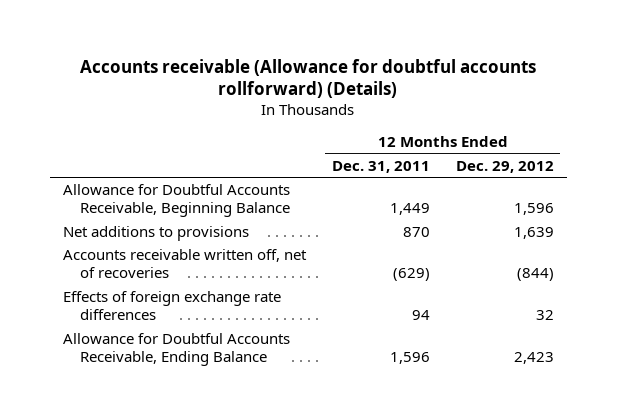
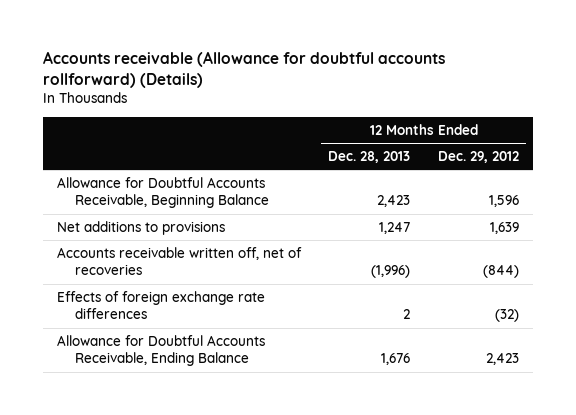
[331,160,430,173] Dec. 31, 2011 -> none
none -> [328,151,411,164] Dec. 28, 2013
[535,310,554,321] 32 -> [494,309,519,323] (32)

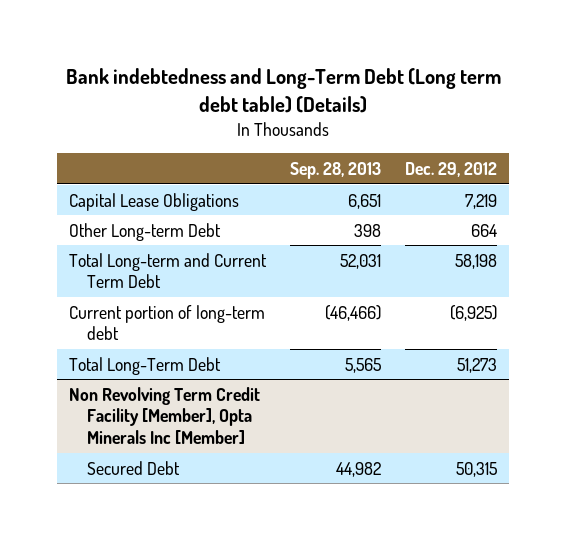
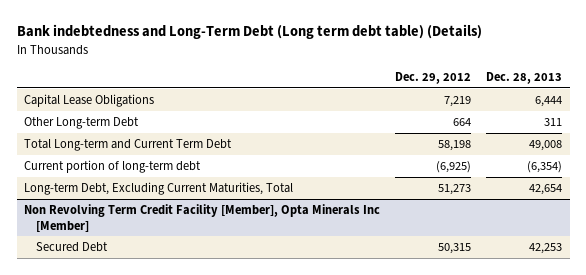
[289,162,381,180] Sep. 28, 2013 -> none
none -> [486,72,563,85] Dec. 28, 2013
[68,356,221,375] Total Long-Term Debt -> [24,182,294,196] Long-term Debt, Excluding Current Maturities, Total

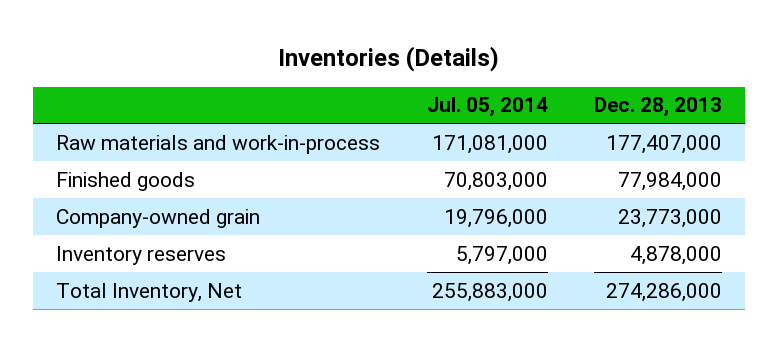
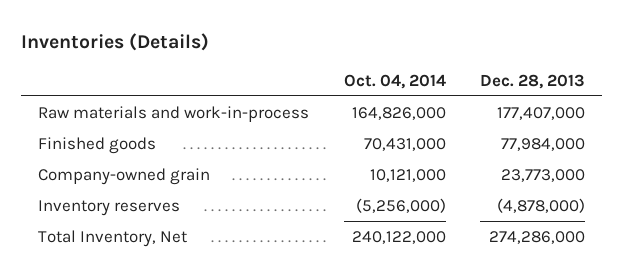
[426,97,548,118] Jul. 05, 2014 -> none
none -> [343,73,446,89] Oct. 04, 2014
[629,245,722,265] 4,878,000 -> [497,197,586,213] (4,878,000)

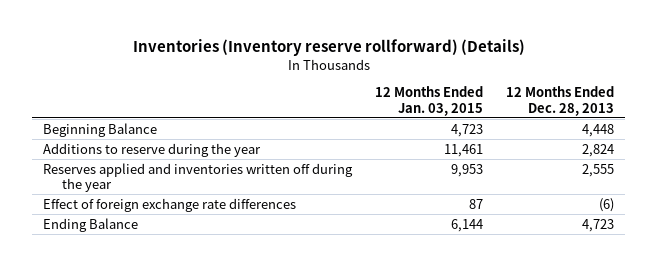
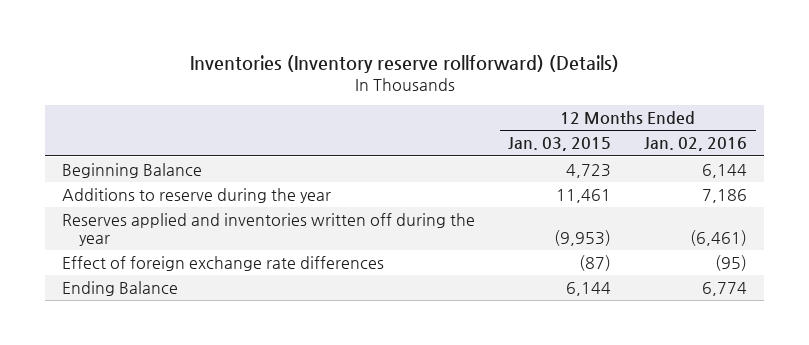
[505,86,614,116] 12 Months Ended Dec. 28, 2013 -> none
none -> [644,137,748,152] Jan. 02, 2016
[451,163,484,177] 9,953 -> [554,229,612,246] (9,953)
[469,198,484,209] 87 -> [579,255,612,272] (87)

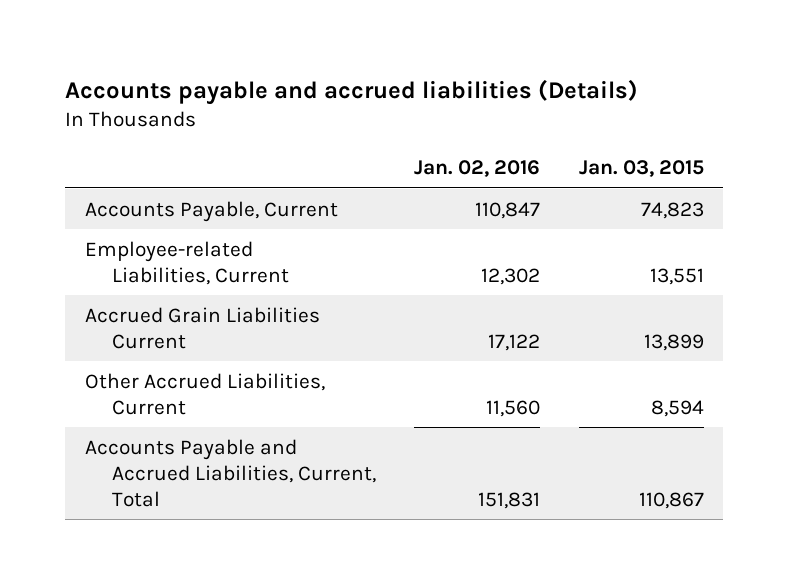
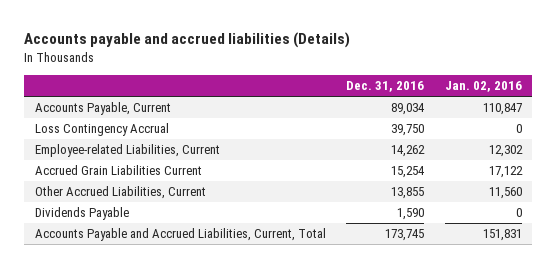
[578,160,704,178] Jan. 03, 2015 -> none
none -> [346,81,425,93] Dec. 31, 2016
none -> [34,123,169,137] Loss Contingency Accrual
none -> [34,207,129,221] Dividends Payable

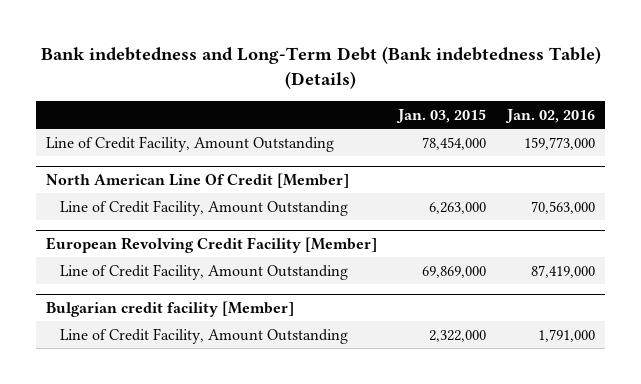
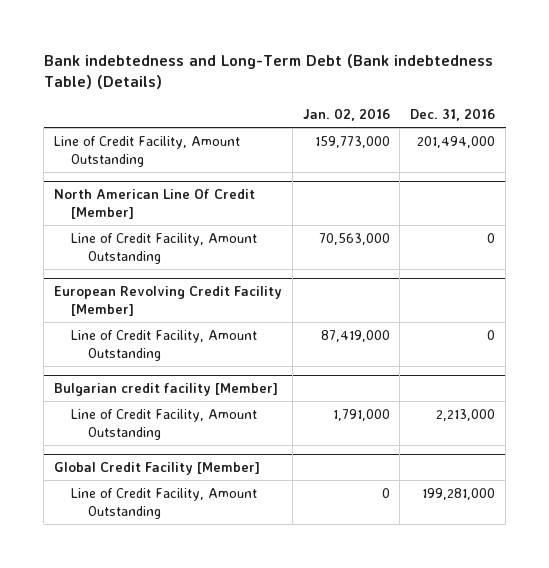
[396,108,487,123] Jan. 03, 2015 -> none
none -> [410,107,496,121] Dec. 31, 2016
none -> [54,461,261,475] Global Credit Facility [Member]
none -> [71,487,258,519] Line of Credit Facility, Amount Outstanding

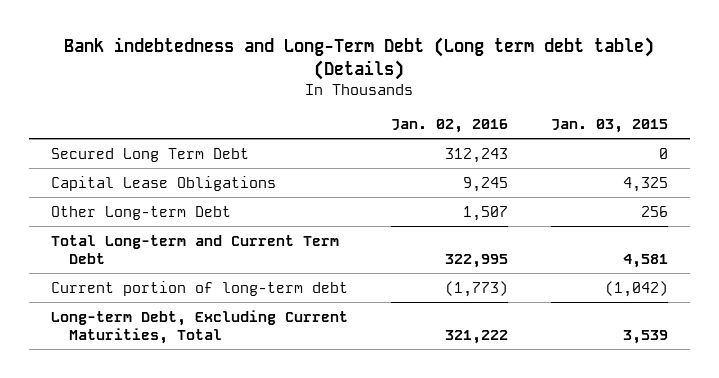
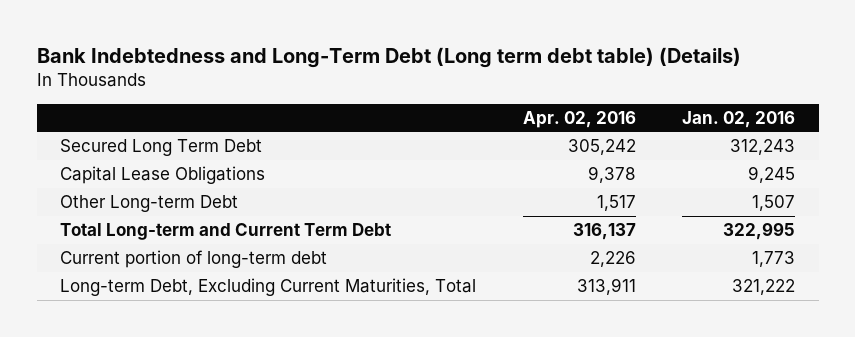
[64,36,655,80] Bank indebtedness and Long-Term Debt (Long term debt table) (Details) -> [36,47,741,69] Bank Indebtedness and Long-Term Debt (Long term debt table) (Details)
[550,119,668,134] Jan. 03, 2015 -> none
none -> [522,110,636,128] Apr. 02, 2016
[444,280,508,297] (1,773) -> [752,251,796,268] 1,773

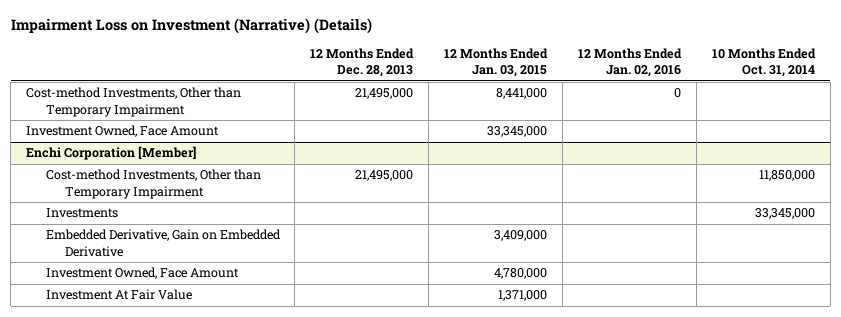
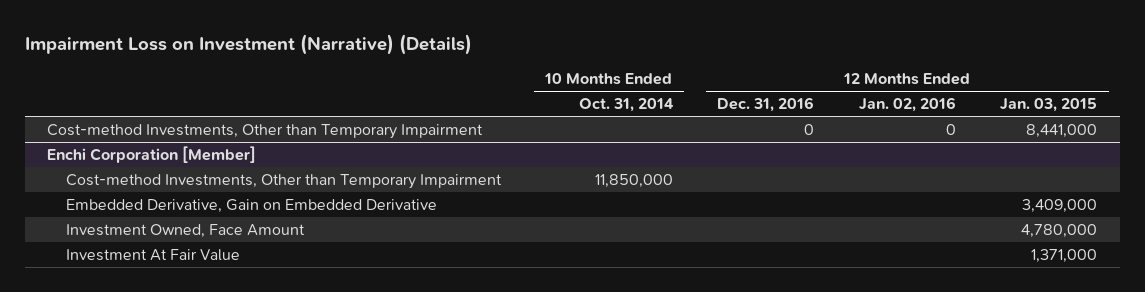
[310,48,415,78] 12 Months Ended Dec. 28, 2013 -> none
none -> [717,97,815,113] Dec. 31, 2016
[26,125,220,138] Investment Owned, Face Amount -> none
[45,208,118,219] Investments -> none

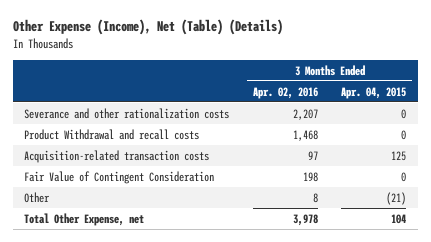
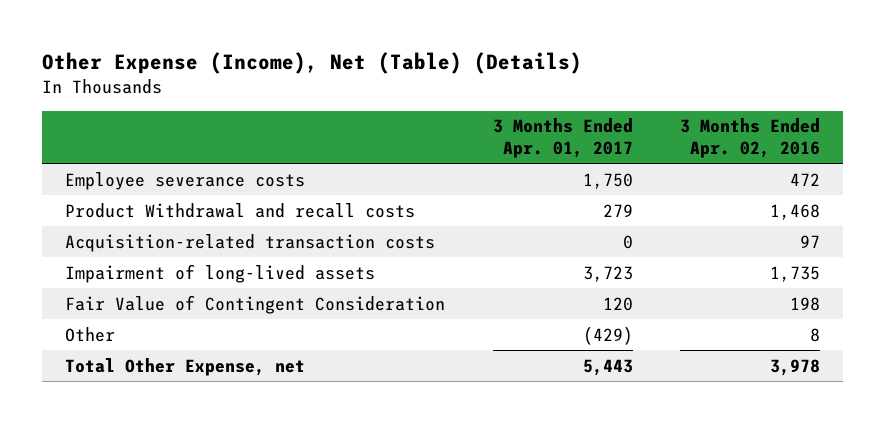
[341,86,407,99] Apr. 04, 2015 -> none
none -> [492,118,633,158] 3 Months Ended Apr. 01, 2017
[24,107,230,119] Severance and other rationalization costs -> [65,171,306,190] Employee severance costs
[292,108,318,120] 2,207 -> [789,172,820,186] 472
none -> [65,263,376,283] Impairment of long-lived assets

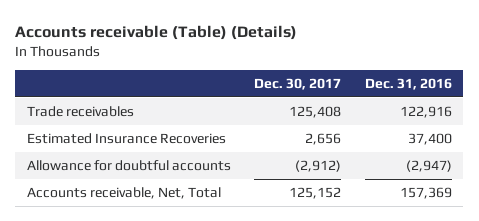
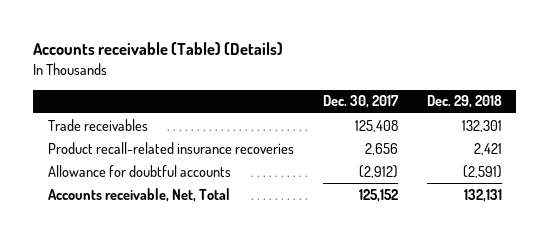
[364,77,452,90] Dec. 31, 2016 -> none
none -> [426,95,502,109] Dec. 29, 2018
[27,132,227,144] Estimated Insurance Recoveries -> [47,141,294,154] Product recall-related insurance recoveries

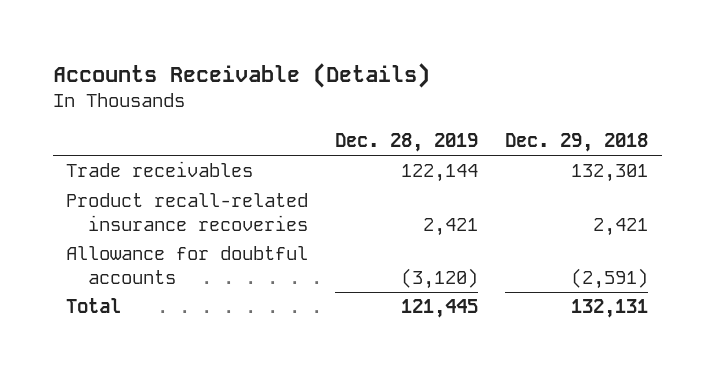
[32,42,283,56] Accounts receivable (Table) (Details) -> [52,62,430,88] Accounts Receivable (Details)
[322,95,399,109] Dec. 30, 2017 -> none
none -> [335,132,479,152] Dec. 28, 2019
[47,187,230,202] Accounts receivable, Net, Total -> [66,298,122,314] Total

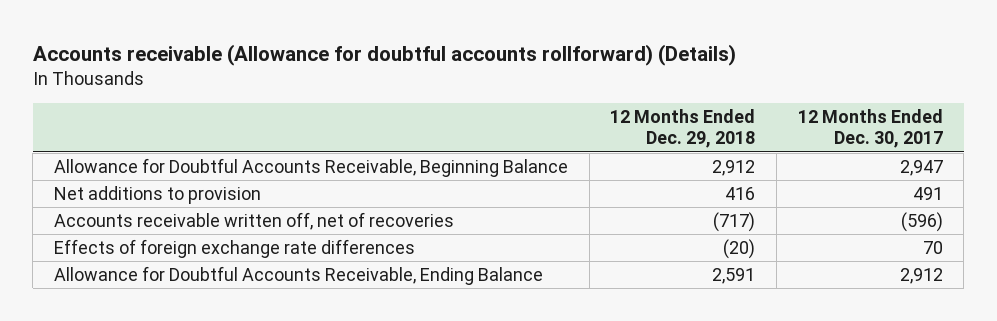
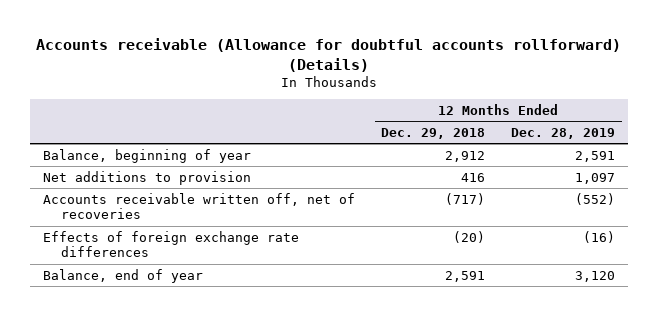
[797,109,943,149] 12 Months Ended Dec. 30, 2017 -> none
none -> [511,127,616,139] Dec. 28, 2019
[54,158,569,178] Allowance for Doubtful Accounts Receivable, Beginning Balance -> [43,148,252,163] Balance, beginning of year
[54,266,544,286] Allowance for Doubtful Accounts Receivable, Ending Balance -> [43,268,204,283] Balance, end of year

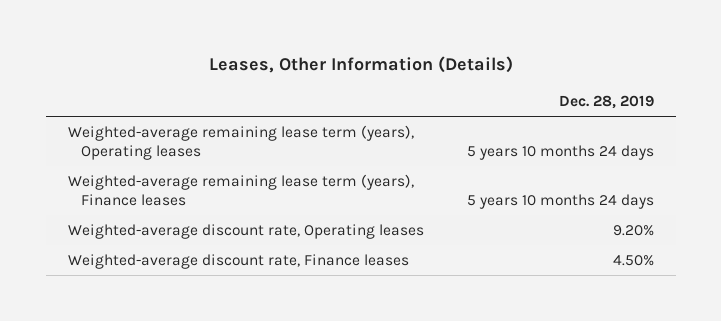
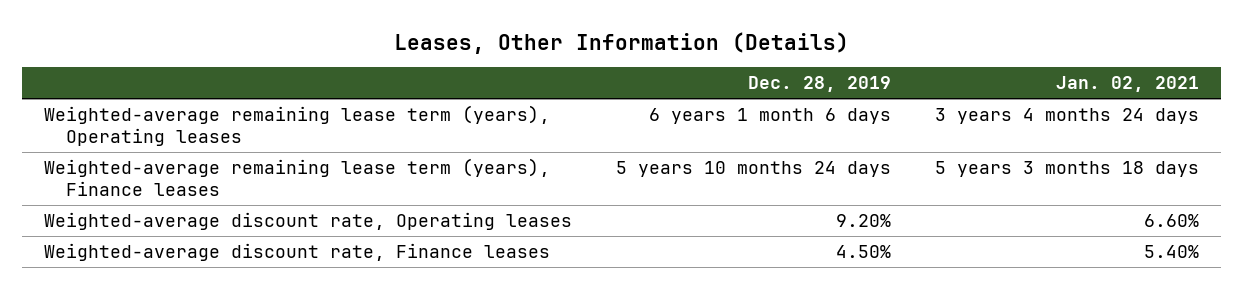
none -> [1056,76,1200,93] Jan. 02, 2021
[466,145,654,161] 5 years 10 months 24 days -> [649,108,892,125] 6 years 1 month 6 days

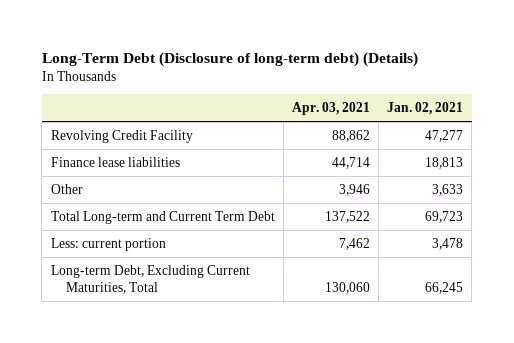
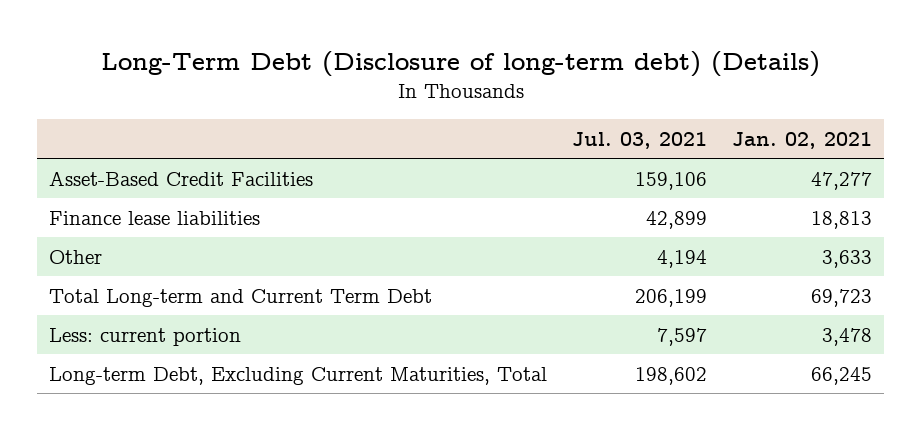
[291,102,370,116] Apr. 03, 2021 -> none
none -> [572,132,708,150] Jul. 03, 2021
[50,129,193,143] Revolving Credit Facility -> [49,170,314,186] Asset-Based Credit Facilities

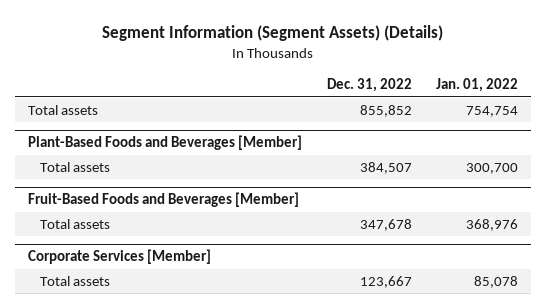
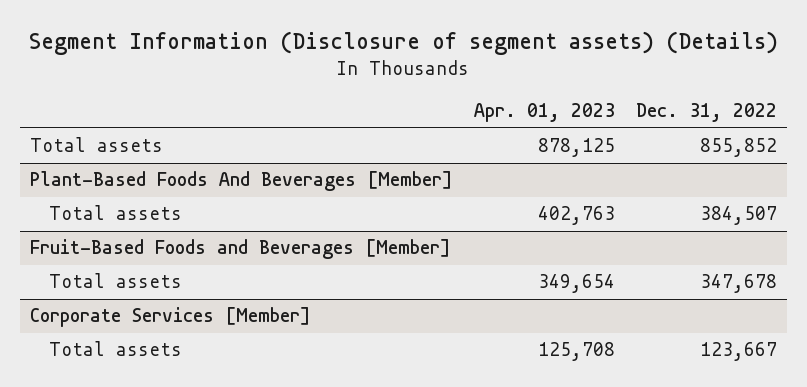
[102,25,444,42] Segment Information (Segment Assets) (Details) -> [28,31,779,56] Segment Information (Disclosure of segment assets) (Details)
[436,78,519,93] Jan. 01, 2022 -> none
none -> [473,103,615,123] Apr. 01, 2023
[27,135,302,151] Plant-Based Foods and Beverages [Member] -> [29,171,453,192] Plant-Based Foods And Beverages [Member]

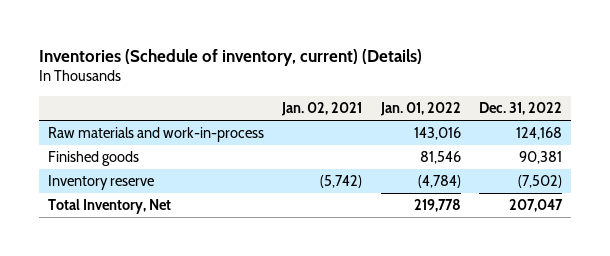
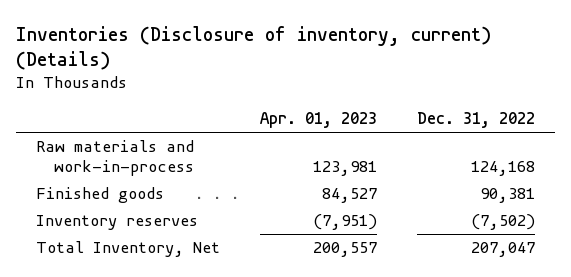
[38,48,422,66] Inventories (Schedule of inventory, current) (Details) -> [15,26,491,71] Inventories (Disclosure of inventory, current) (Details)
[281,102,363,117] Jan. 02, 2021 -> none
[379,102,461,117] Jan. 01, 2022 -> none
none -> [260,112,378,129] Apr. 01, 2023
[48,175,155,191] Inventory reserve -> [35,215,198,231] Inventory reserves

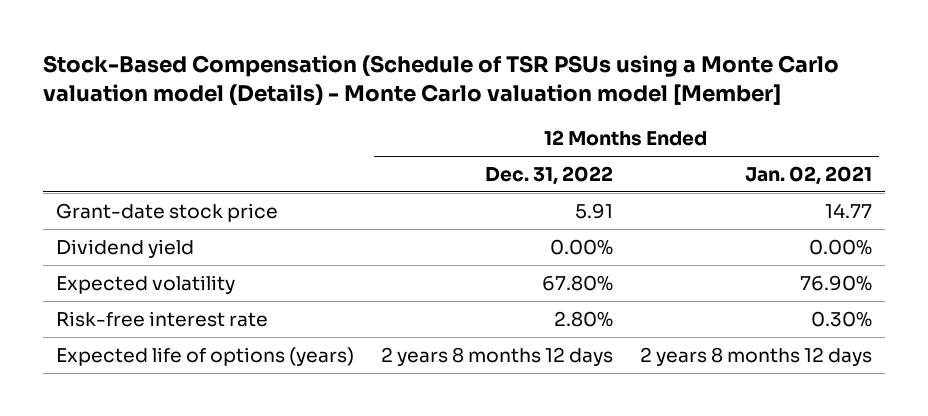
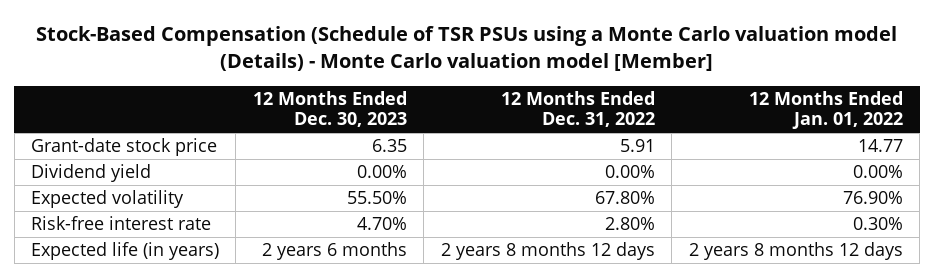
[744,165,872,185] Jan. 02, 2021 -> none
none -> [252,90,407,128] 12 Months Ended Dec. 30, 2023
none -> [748,90,903,130] 12 Months Ended Jan. 01, 2022
[56,346,355,366] Expected life of options (years) -> [30,242,219,261] Expected life (in years)

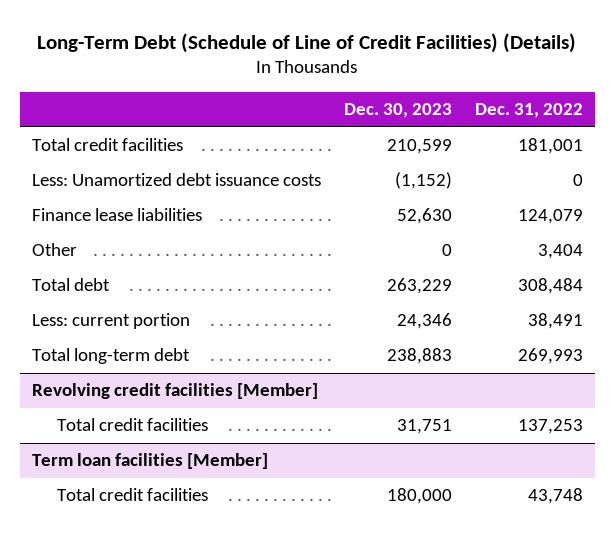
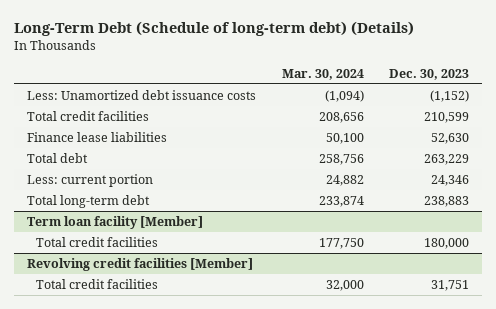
[37,32,577,53] Long-Term Debt (Schedule of Line of Credit Facilities) (Details) -> [13,21,414,37] Long-Term Debt (Schedule of long-term debt) (Details)
[475,103,584,119] Dec. 31, 2022 -> none
none -> [281,68,364,80] Mar. 30, 2024
[31,138,183,152] Total credit facilities -> [26,111,149,122] Total credit facilities
[31,243,77,257] Other -> none
none -> [26,216,203,230] Term loan facility [Member]
none -> [35,237,158,248] Total credit facilities
[31,453,268,470] Term loan facilities [Member] -> none
[57,488,209,502] Total credit facilities -> none

